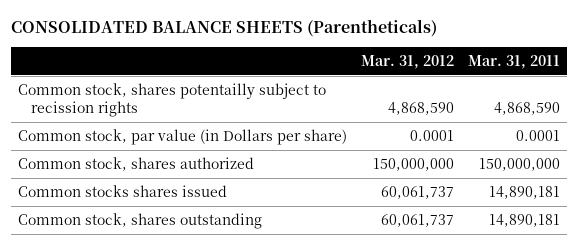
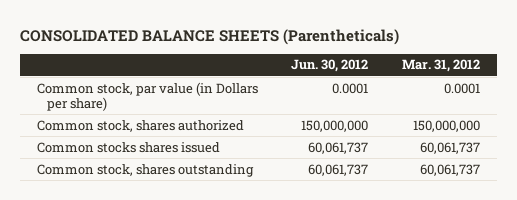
[468,54,561,69] Mar. 31, 2011 -> none
none -> [291,59,369,73] Jun. 30, 2012
[18,83,327,117] Common stock, shares potentailly subject to recission rights -> none

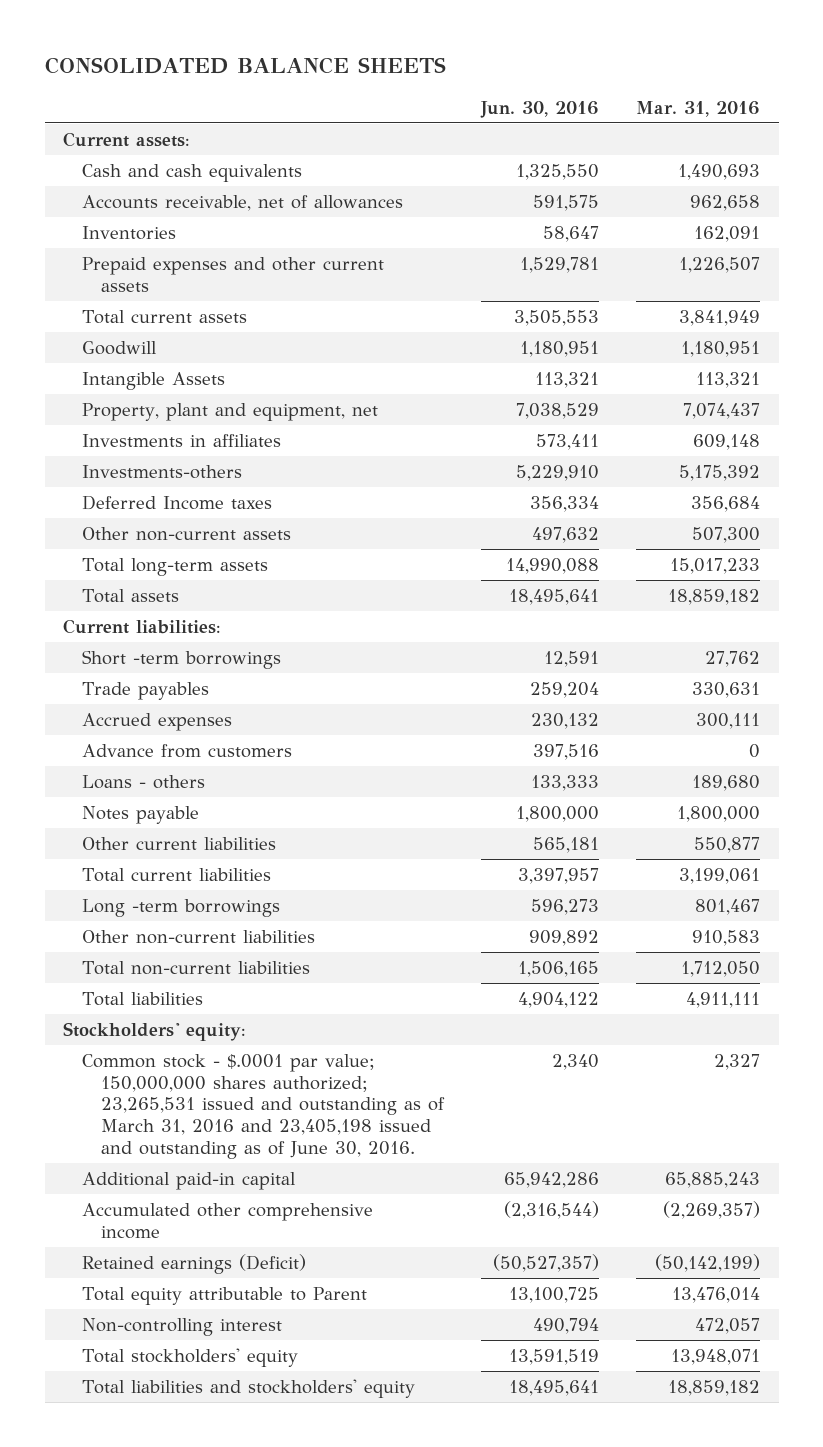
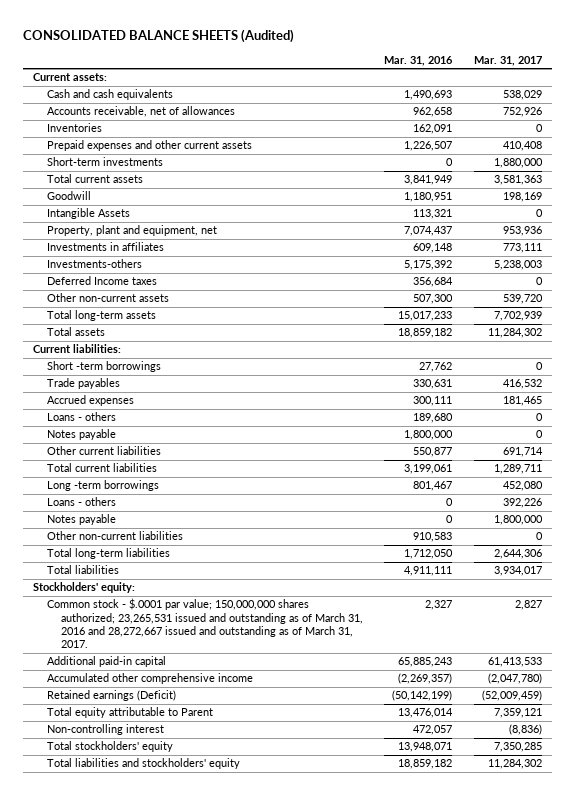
[44,57,446,75] CONSOLIDATED BALANCE SHEETS -> [22,29,294,44] CONSOLIDATED BALANCE SHEETS (Audited)
[480,100,600,118] Jun. 30, 2016 -> none
none -> [473,55,542,66] Mar. 31, 2017
none -> [47,157,164,167] Short-term investments
[82,743,293,758] Advance from customers -> none
none -> [47,497,117,507] Loans - others
none -> [47,514,117,526] Notes payable
[82,960,311,975] Total non-current liabilities -> [47,548,171,560] Total long-term liabilities
[82,1053,446,1160] Common stock - $.0001 par value; 150,000,000 shares authorized; 23,265,531 issued and outstanding as of March 31, 2016 and 23,405,198 issued and outstanding as of June 30, 2016. -> [47,598,363,649] Common stock - $.0001 par value; 150,000,000 shares authorized; 23,265,531 issued and outstanding as of March 31, 2016 and 28,272,667 issued and outstanding as of March 31, 2017.

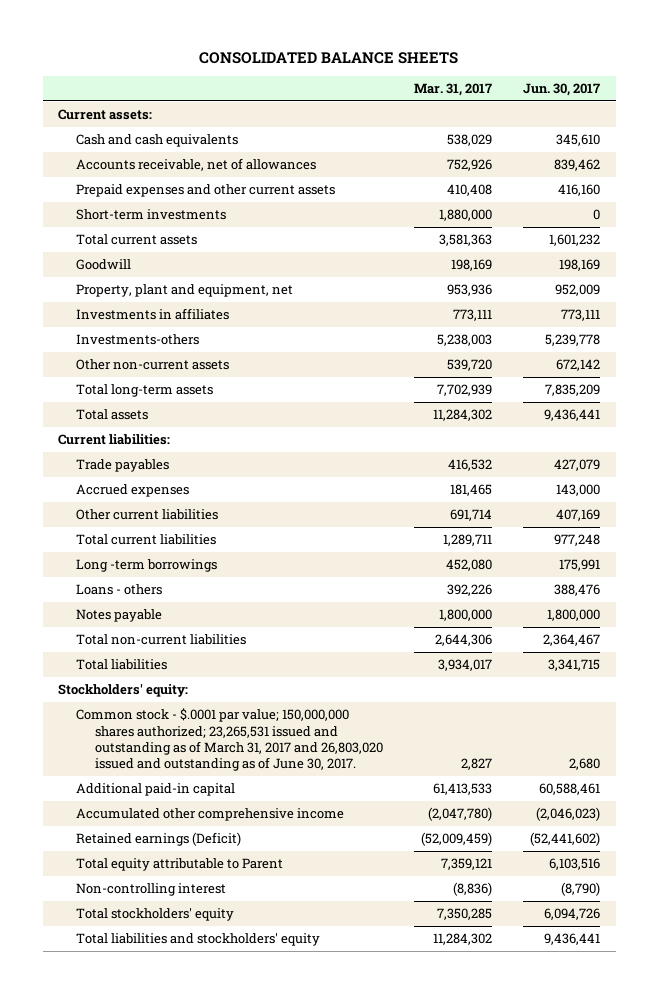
[22,29,294,44] CONSOLIDATED BALANCE SHEETS (Audited) -> [199,51,459,64] CONSOLIDATED BALANCE SHEETS
[384,55,454,66] Mar. 31, 2016 -> none
none -> [523,83,601,97] Jun. 30, 2017
[47,123,103,133] Inventories -> none
[47,208,131,220] Intangible Assets -> none
[47,276,158,286] Deferred Income taxes -> none
[47,361,162,373] Short -term borrowings -> none
[47,412,117,422] Loans - others -> none
[47,429,117,441] Notes payable -> none
[47,531,184,541] Other non-current liabilities -> none
[47,548,171,560] Total long-term liabilities -> [76,634,247,646] Total non-current liabilities
[47,598,363,649] Common stock - $.0001 par value; 150,000,000 shares authorized; 23,265,531 issued and outstanding as of March 31, 2016 and 28,272,667 issued and outstanding as of March 31, 2017. -> [76,708,383,772] Common stock - $.0001 par value; 150,000,000 shares authorized; 23,265,531 issued and outstanding as of March 31, 2017 and 26,803,020 issued and outstanding as of June 30, 2017.

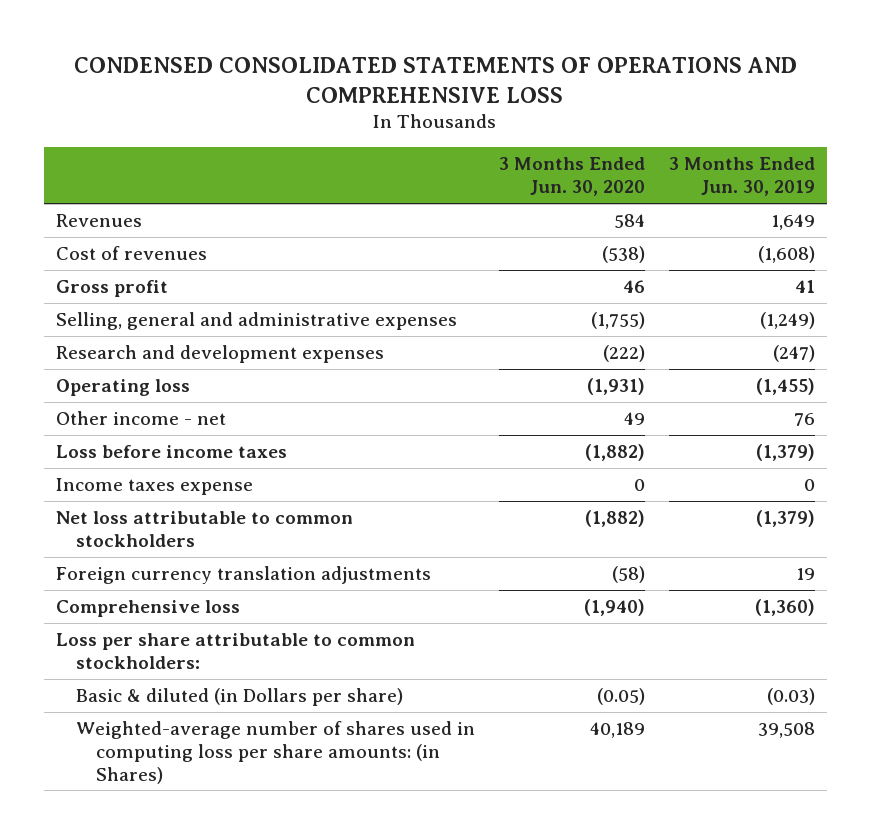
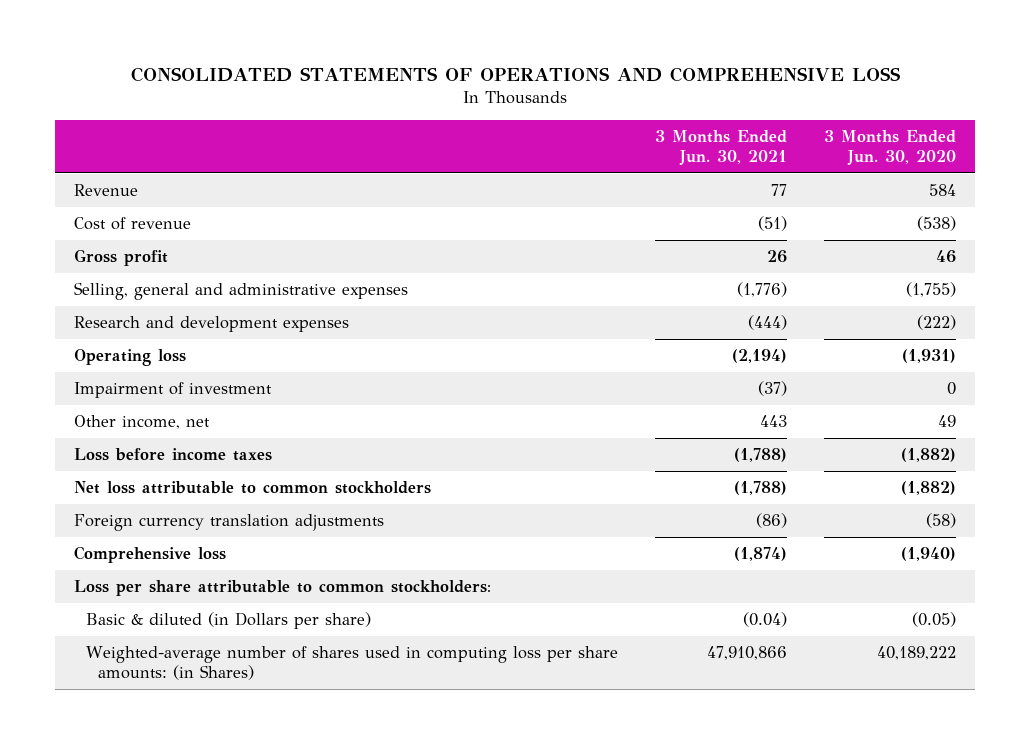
[74,57,798,103] CONDENSED CONSOLIDATED STATEMENTS OF OPERATIONS AND COMPREHENSIVE LOSS -> [131,66,902,82] CONSOLIDATED STATEMENTS OF OPERATIONS AND COMPREHENSIVE LOSS
[668,157,815,197] 3 Months Ended Jun. 30, 2019 -> none
none -> [655,129,788,166] 3 Months Ended Jun. 30, 2021
[55,214,142,228] Revenues -> [73,184,138,197] Revenue
[55,246,207,261] Cost of revenues -> [73,217,191,231] Cost of revenue
none -> [73,382,272,399] Impairment of investment
[55,411,226,426] Other income - net -> [73,415,210,430] Other income, net
[55,478,253,496] Income taxes expense -> none
[589,722,645,739] 40,189 -> [877,646,957,661] 40,189,222

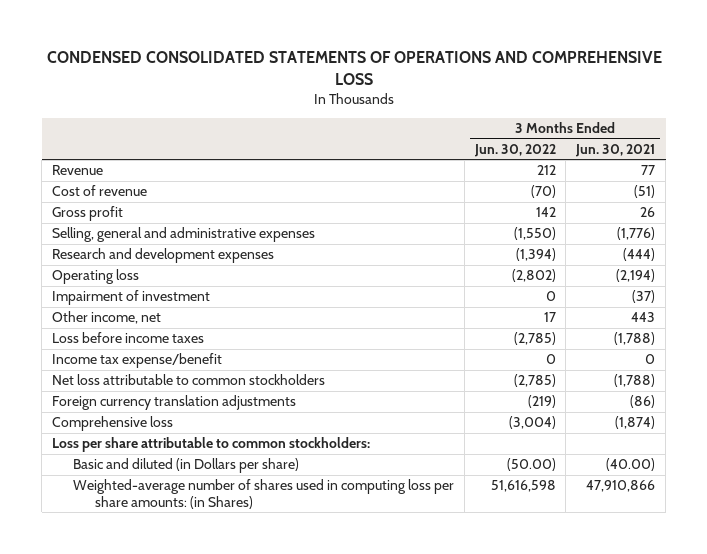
[131,66,902,82] CONSOLIDATED STATEMENTS OF OPERATIONS AND COMPREHENSIVE LOSS -> [46,51,662,85] CONDENSED CONSOLIDATED STATEMENTS OF OPERATIONS AND COMPREHENSIVE LOSS
[824,129,957,166] 3 Months Ended Jun. 30, 2020 -> none
none -> [473,143,556,157] Jun. 30, 2022
none -> [51,353,222,369] Income tax expense/benefit
[86,612,372,630] Basic & diluted (in Dollars per share) -> [73,458,300,474] Basic and diluted (in Dollars per share)
[743,612,788,628] (0.04) -> [606,458,656,472] (40.00)

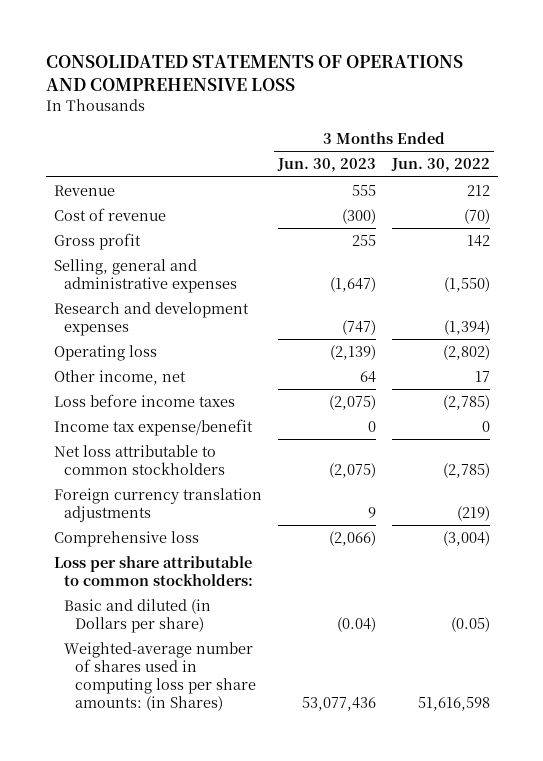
[46,51,662,85] CONDENSED CONSOLIDATED STATEMENTS OF OPERATIONS AND COMPREHENSIVE LOSS -> [45,55,463,92] CONSOLIDATED STATEMENTS OF OPERATIONS AND COMPREHENSIVE LOSS
[575,143,656,157] Jun. 30, 2021 -> none
none -> [276,158,376,173] Jun. 30, 2023
[51,290,210,306] Impairment of investment -> none
[506,458,556,472] (50.00) -> [450,617,490,633] (0.05)

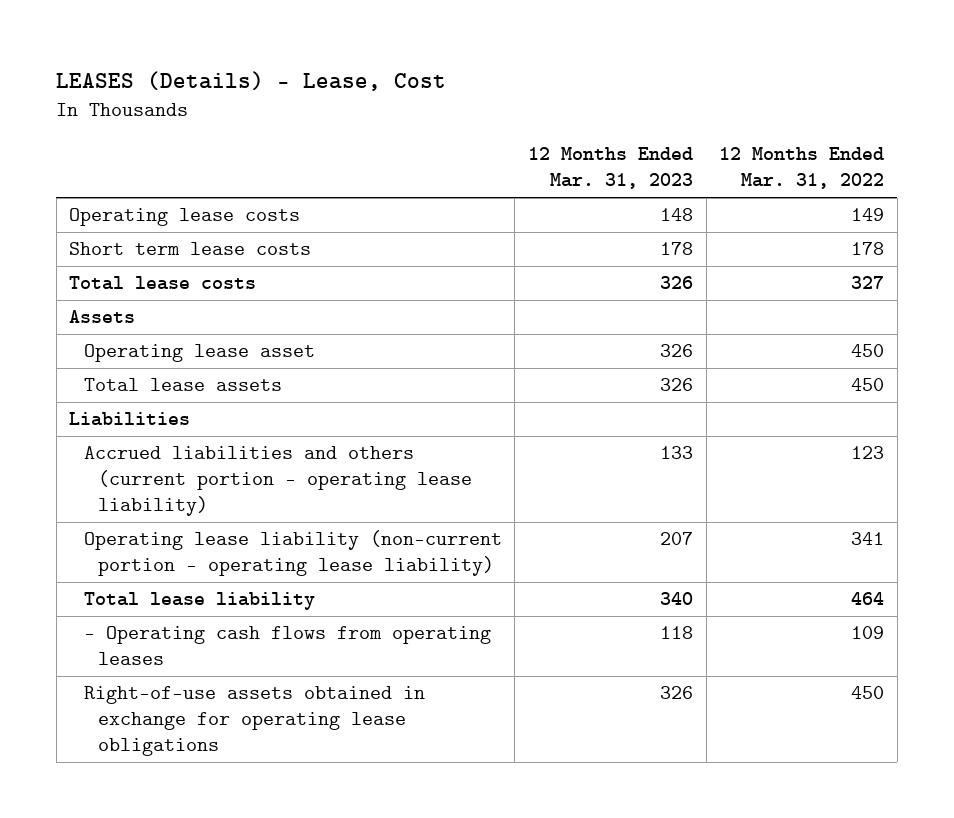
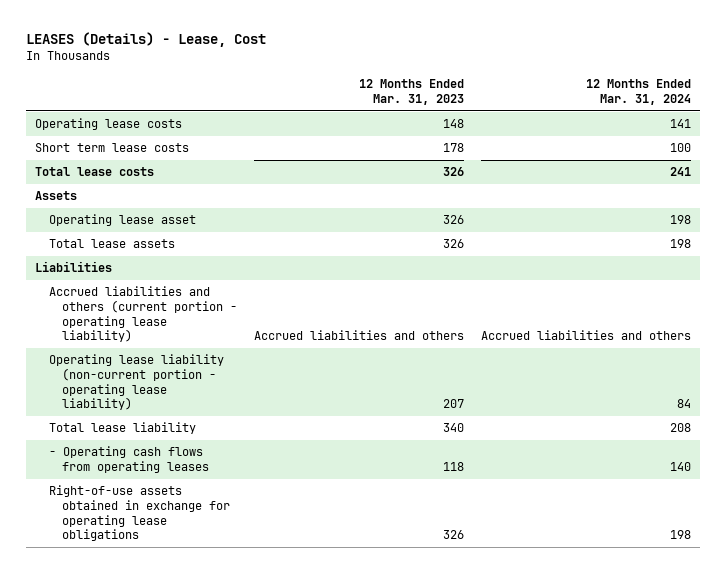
[719,147,885,190] 12 Months Ended Mar. 31, 2022 -> none
none -> [586,79,692,105] 12 Months Ended Mar. 31, 2024
[660,446,694,460] 133 -> [254,330,465,341] Accrued liabilities and others

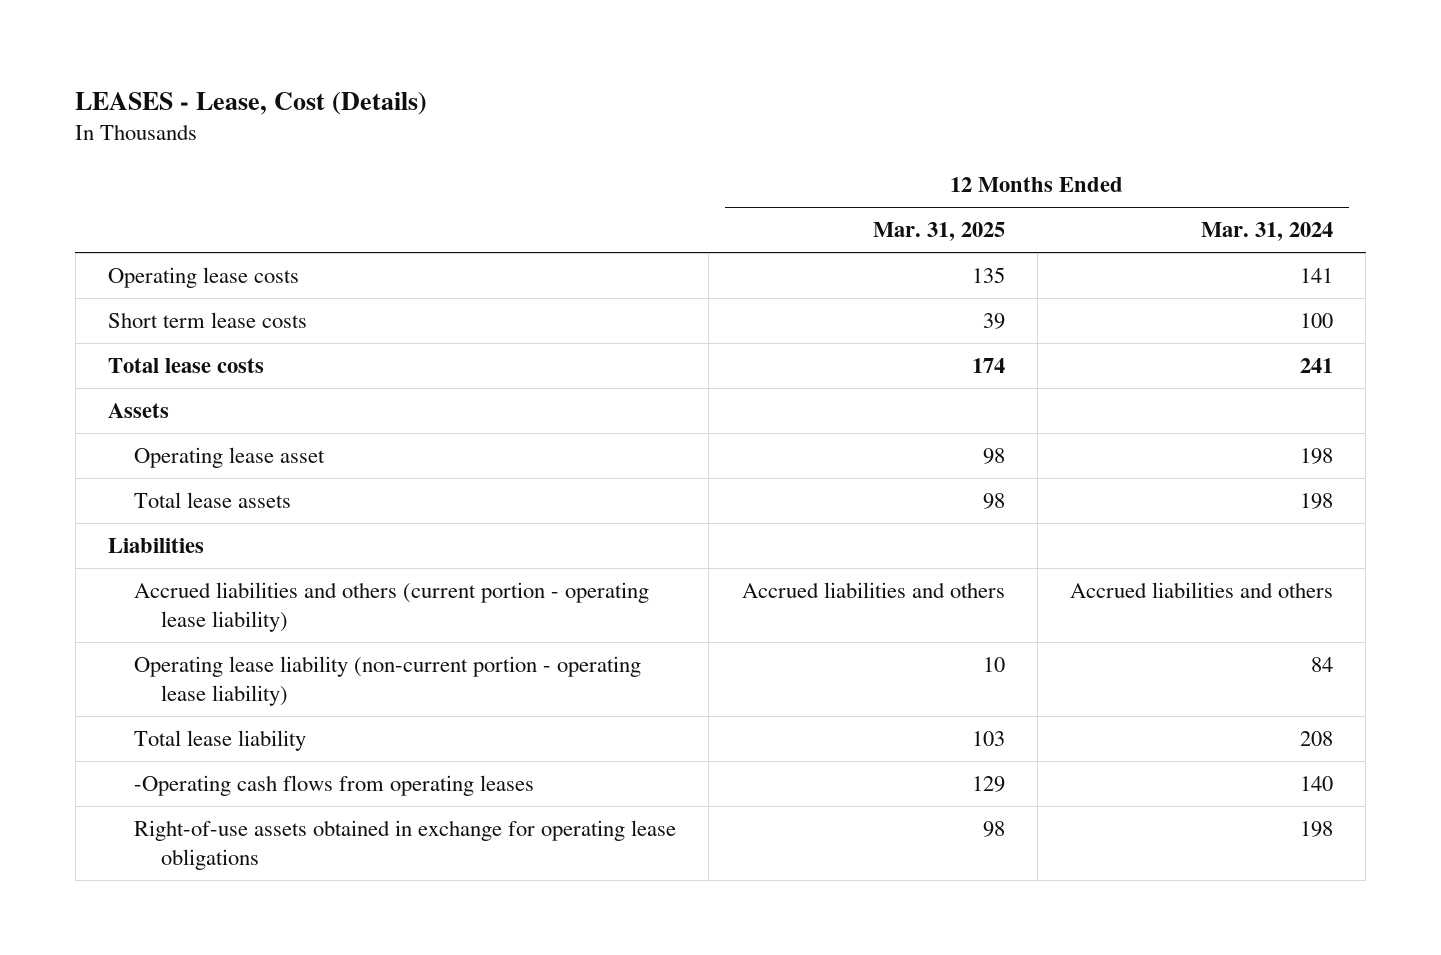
[26,32,267,48] LEASES (Details) - Lease, Cost -> [75,91,428,115] LEASES - Lease, Cost (Details)
[359,79,465,105] 12 Months Ended Mar. 31, 2023 -> none
none -> [872,222,1005,242] Mar. 31, 2025
[48,446,210,473] - Operating cash flows from operating leases -> [134,774,535,796] -Operating cash flows from operating leases

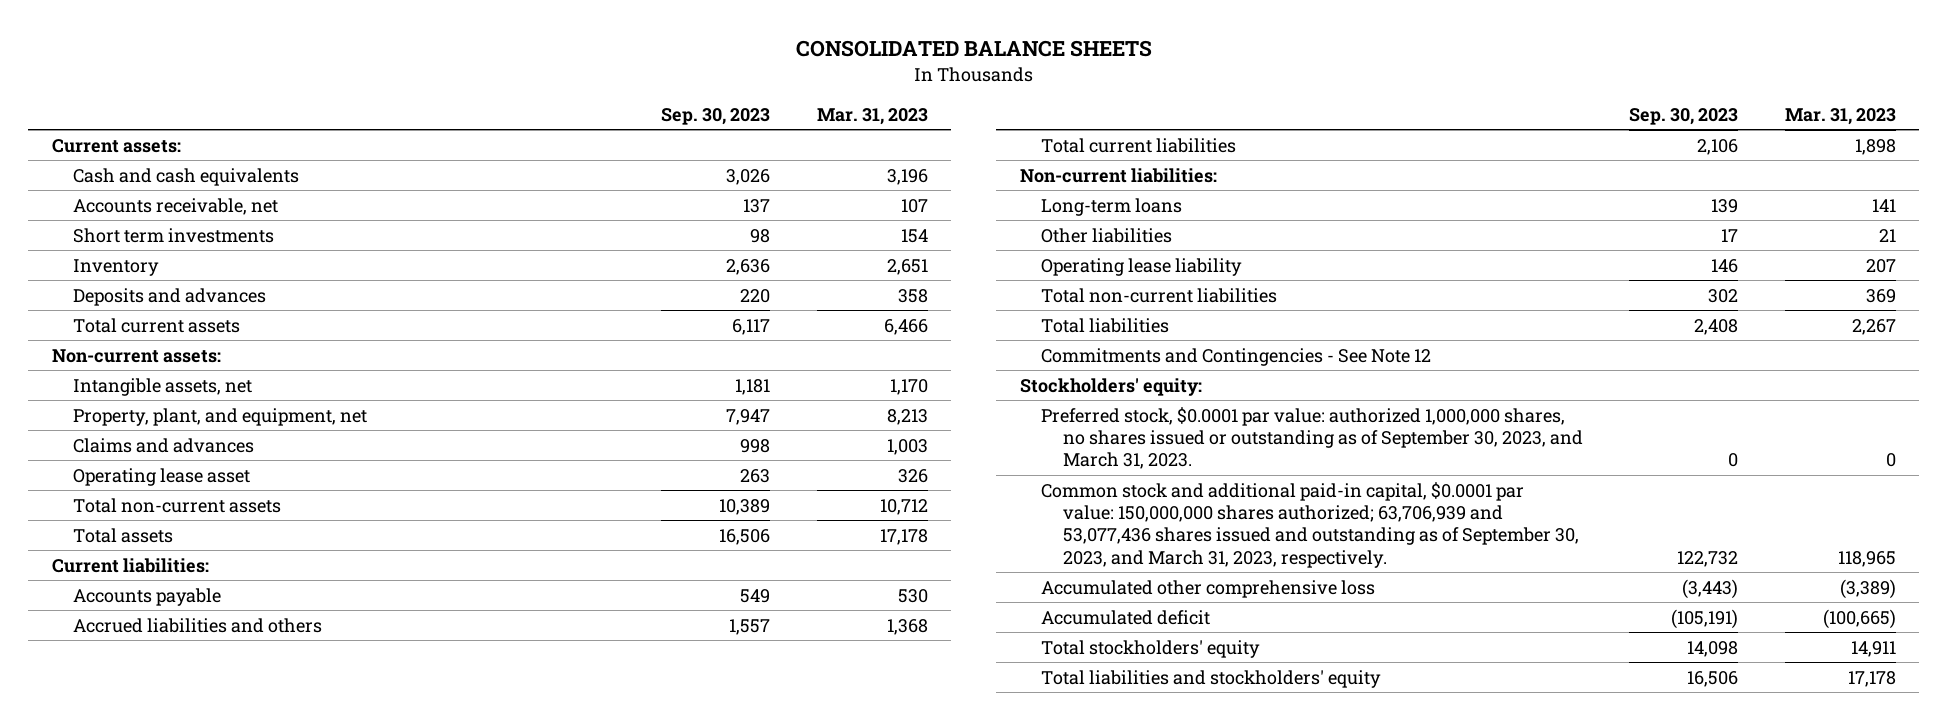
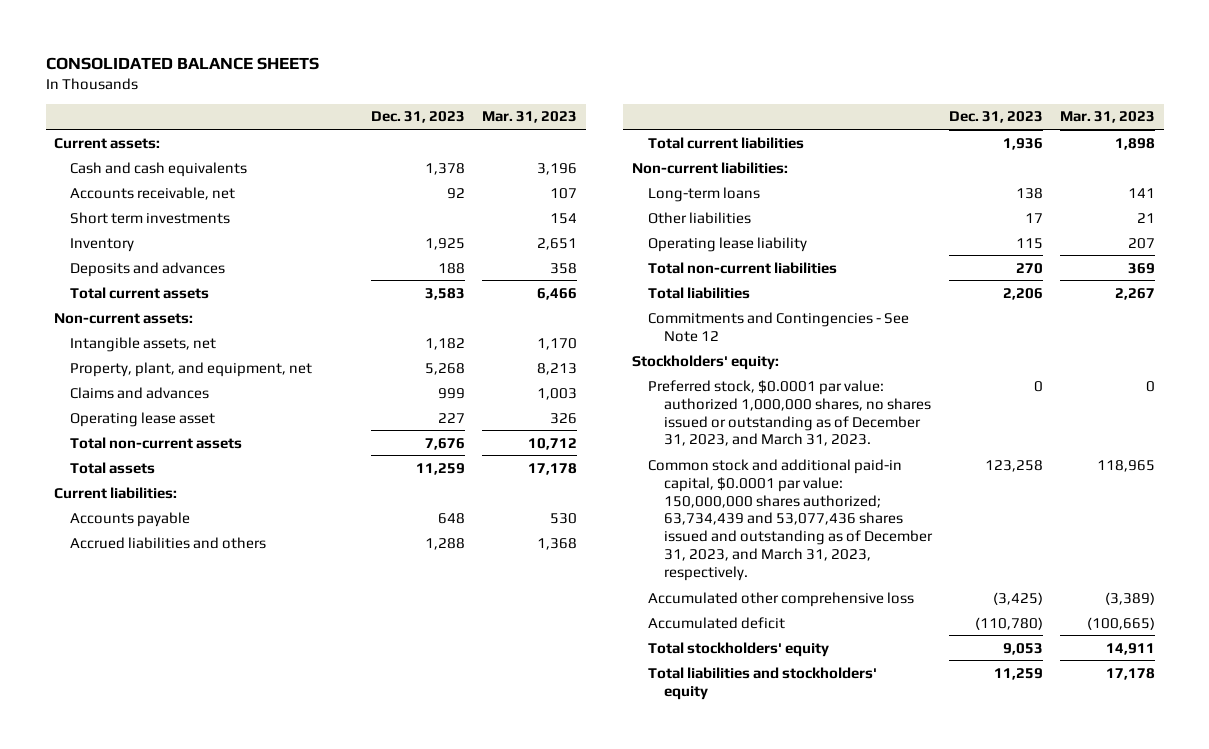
[661,107,771,125] Sep. 30, 2023 -> none
none -> [371,111,466,124] Dec. 31, 2023
[1041,406,1583,470] Preferred stock, $0.0001 par value: authorized 1,000,000 shares, no shares issued or outstanding as of September 30, 2023, and March 31, 2023. -> [647,379,932,447] Preferred stock, $0.0001 par value: authorized 1,000,000 shares, no shares issued or outstanding as of December 31, 2023, and March 31, 2023.
[1041,481,1579,568] Common stock and additional paid-in capital, $0.0001 par value: 150,000,000 shares authorized; 63,706,939 and 53,077,436 shares issued and outstanding as of September 30, 2023, and March 31, 2023, respectively. -> [647,458,934,582] Common stock and additional paid-in capital, $0.0001 par value: 150,000,000 shares authorized; 63,734,439 and 53,077,436 shares issued and outstanding as of December 31, 2023, and March 31, 2023, respectively.

